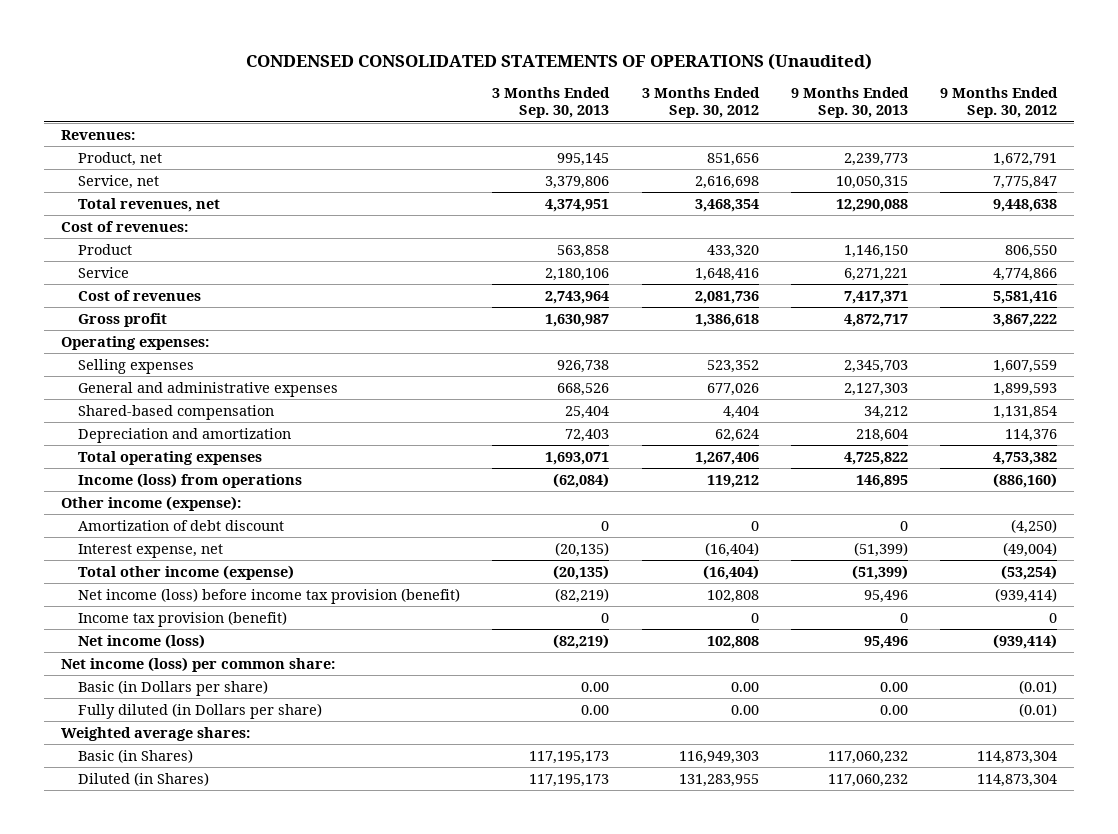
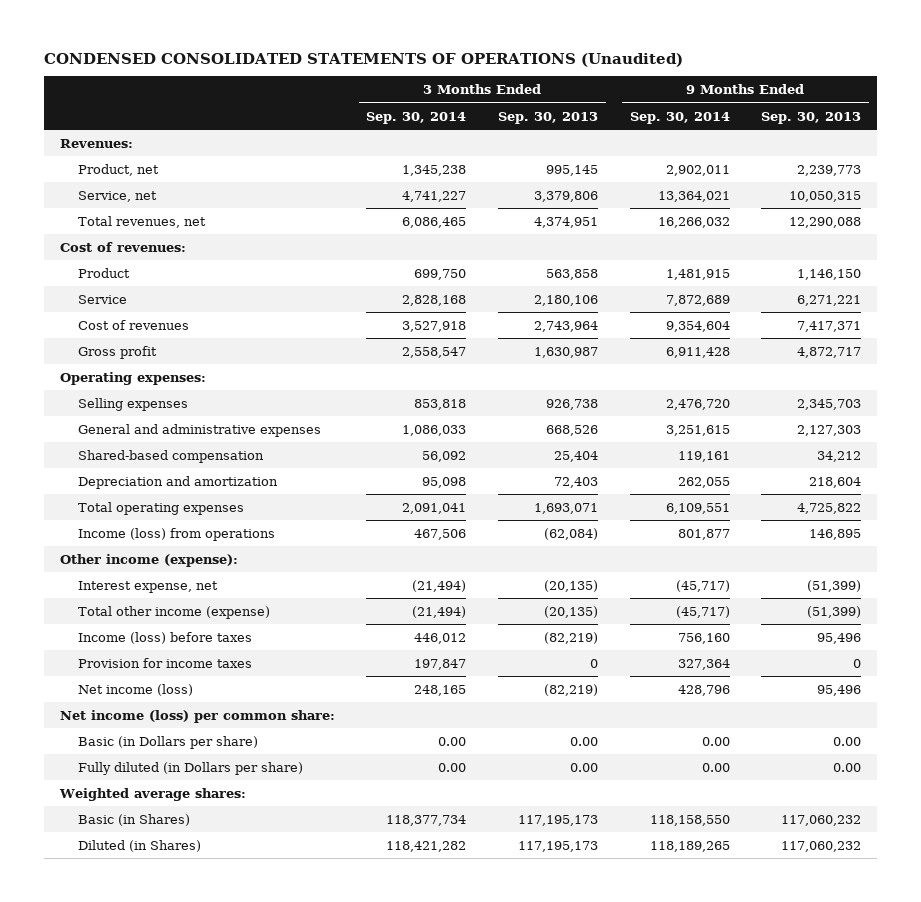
[641,87,760,119] 3 Months Ended Sep. 30, 2012 -> none
[940,87,1059,119] 9 Months Ended Sep. 30, 2012 -> none
none -> [366,111,467,124] Sep. 30, 2014
none -> [629,111,730,124] Sep. 30, 2014
[77,519,284,531] Amortization of debt discount -> none
[77,587,460,604] Net income (loss) before income tax provision (benefit) -> [77,631,252,644] Income (loss) before taxes
[77,610,287,627] Income tax provision (benefit) -> [77,657,252,668] Provision for income taxes

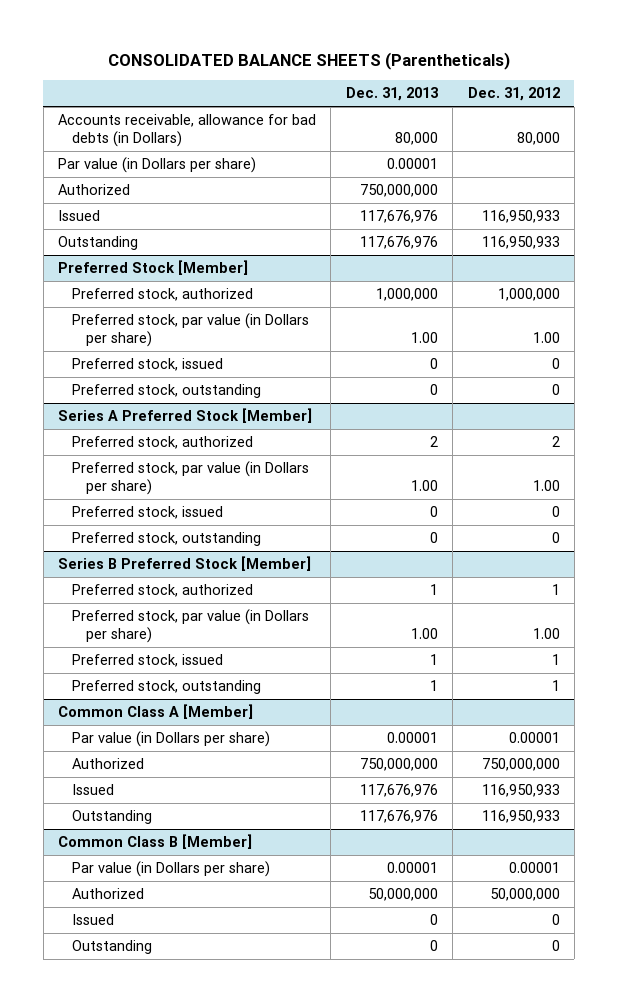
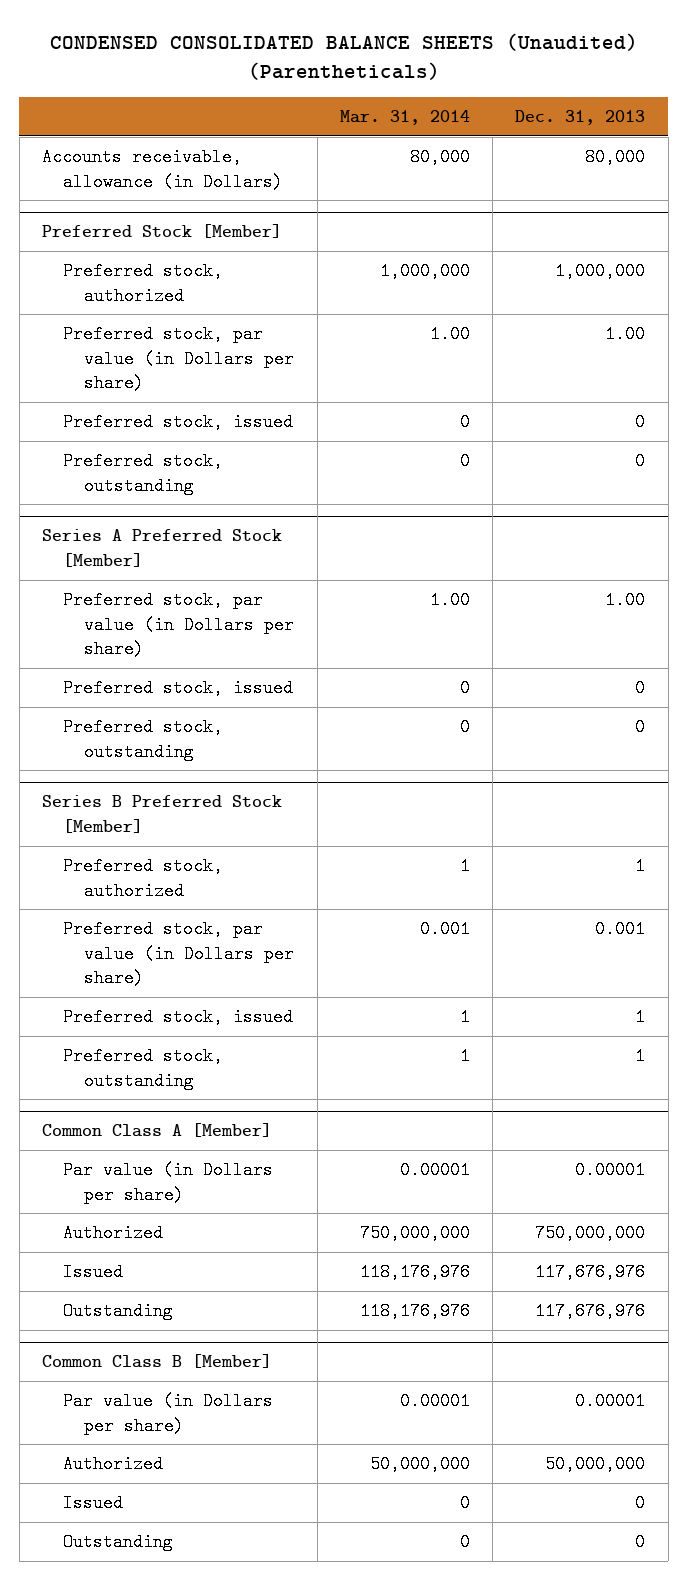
[107,51,510,70] CONSOLIDATED BALANCE SHEETS (Parentheticals) -> [49,32,638,81] CONDENSED CONSOLIDATED BALANCE SHEETS (Unaudited) (Parentheticals)
[467,87,560,102] Dec. 31, 2012 -> none
none -> [339,110,470,126] Mar. 31, 2014
[58,157,257,174] Par value (in Dollars per share) -> none
[58,184,131,196] Authorized -> none
[58,210,101,222] Issued -> none
[58,236,139,251] Outstanding -> none
[58,114,317,148] Accounts receivable, allowance for bad debts (in Dollars) -> [41,148,284,191] Accounts receivable, allowance (in Dollars)
[72,436,254,450] Preferred stock, authorized -> none
[410,628,438,640] 1.00 -> [595,920,646,939] 0.001

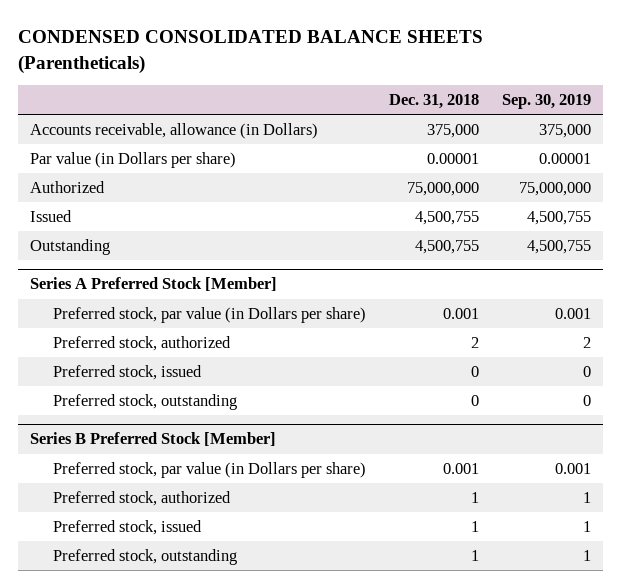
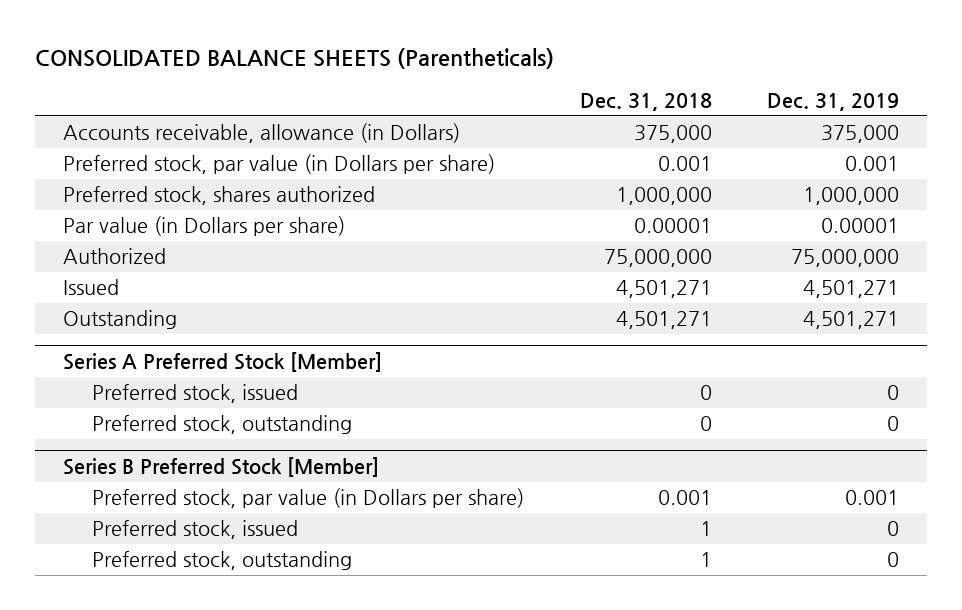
[17,30,483,74] CONDENSED CONSOLIDATED BALANCE SHEETS (Parentheticals) -> [34,47,554,69] CONSOLIDATED BALANCE SHEETS (Parentheticals)
[502,94,592,110] Sep. 30, 2019 -> none
none -> [767,92,900,111] Dec. 31, 2019
none -> [62,154,495,175] Preferred stock, par value (in Dollars per share)
none -> [62,186,375,206] Preferred stock, shares authorized
[414,211,479,226] 4,500,755 -> [615,280,712,299] 4,501,271
[414,240,479,255] 4,500,755 -> [615,311,712,330] 4,501,271
[52,307,366,324] Preferred stock, par value (in Dollars per share) -> none
[52,336,231,352] Preferred stock, authorized -> none
[52,491,231,507] Preferred stock, authorized -> none

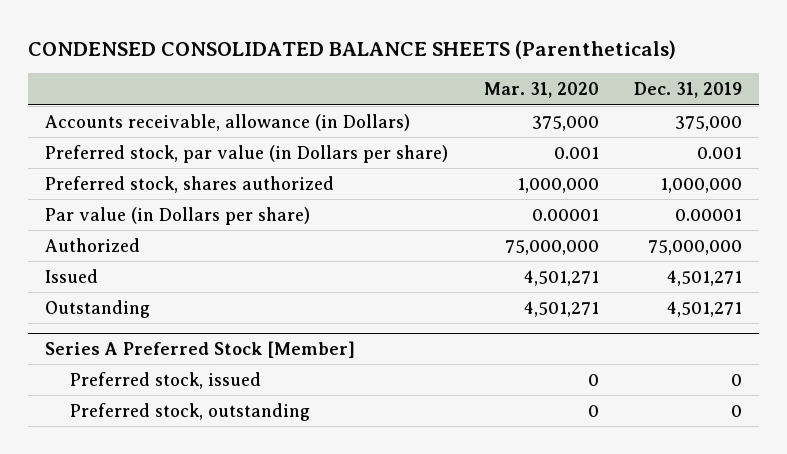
[34,47,554,69] CONSOLIDATED BALANCE SHEETS (Parentheticals) -> [27,39,676,59] CONDENSED CONSOLIDATED BALANCE SHEETS (Parentheticals)
[579,92,712,111] Dec. 31, 2018 -> none
none -> [483,82,599,99] Mar. 31, 2020
[62,457,379,478] Series B Preferred Stock [Member] -> none
[92,488,525,509] Preferred stock, par value (in Dollars per share) -> none
[92,520,299,540] Preferred stock, issued -> none
[92,551,353,571] Preferred stock, outstanding -> none

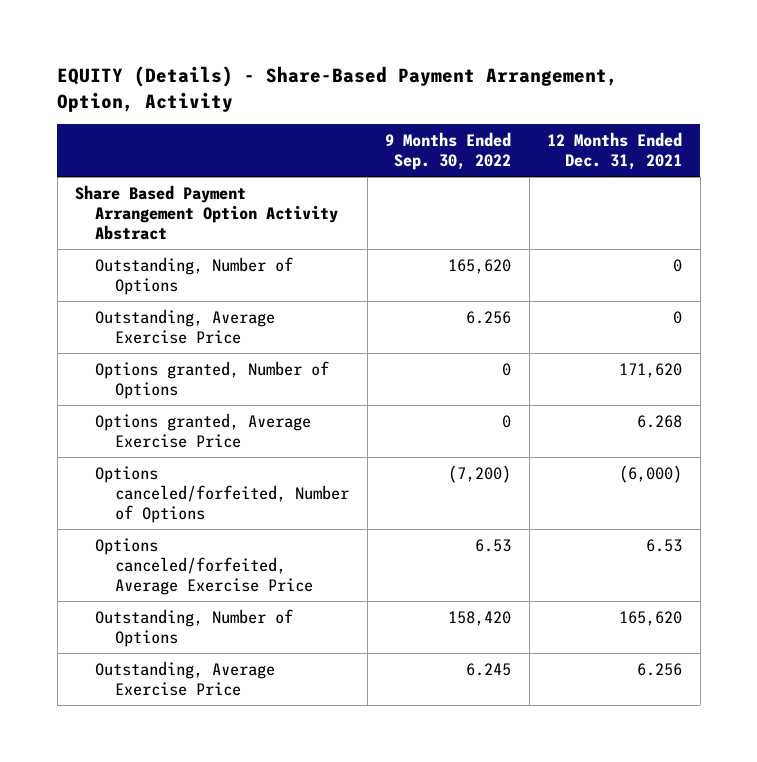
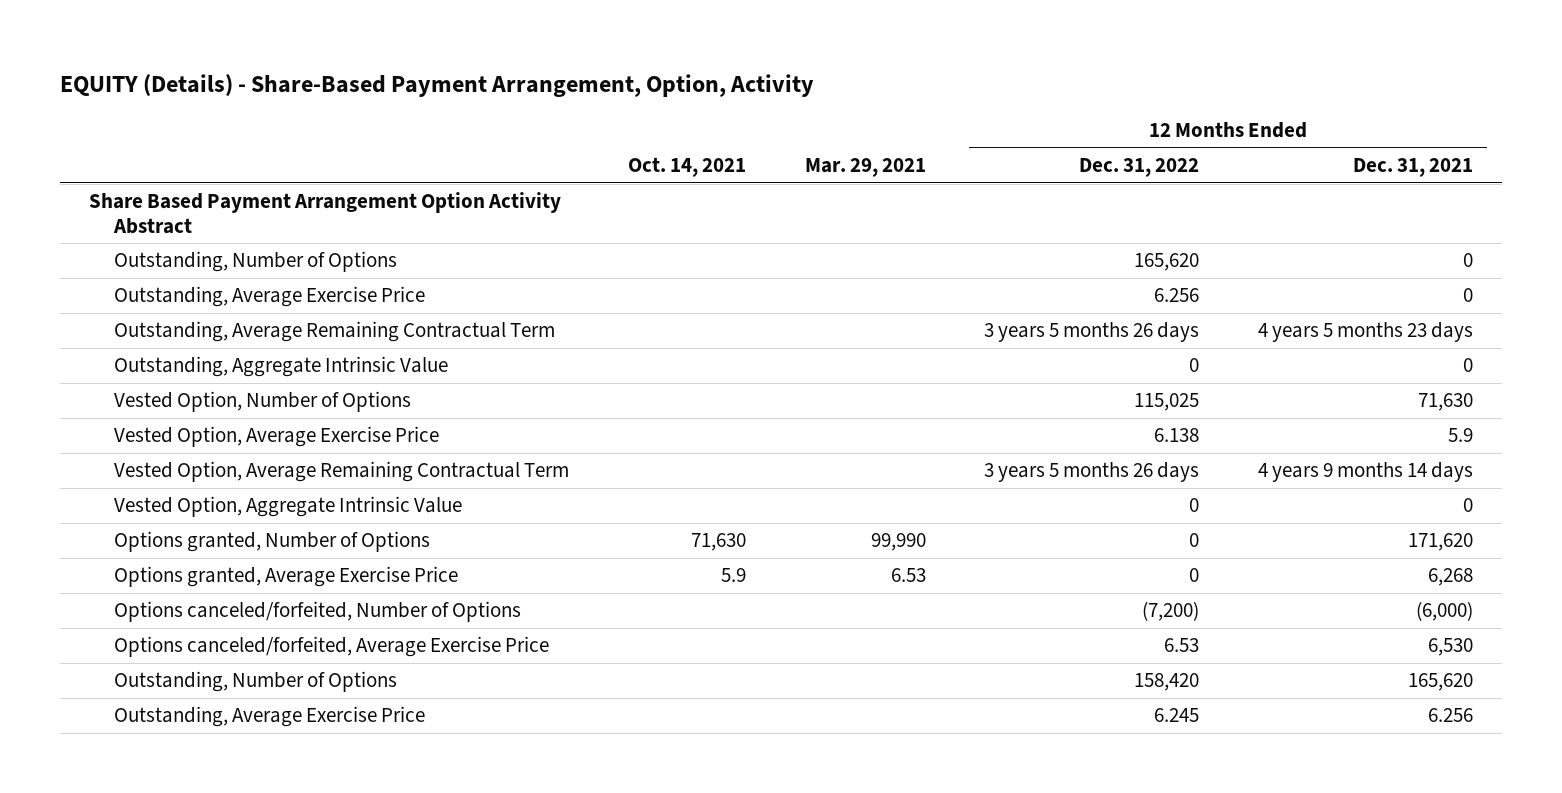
[385,132,512,170] 9 Months Ended Sep. 30, 2022 -> none
none -> [627,156,746,177] Oct. 14, 2021
none -> [804,157,926,177] Mar. 29, 2021
none -> [1079,157,1200,177] Dec. 31, 2022
none -> [114,321,556,343] Outstanding, Average Remaining Contractual Term
none -> [114,356,449,378] Outstanding, Aggregate Intrinsic Value
none -> [114,391,412,413] Vested Option, Number of Options
none -> [114,426,440,448] Vested Option, Average Exercise Price
none -> [114,461,570,483] Vested Option, Average Remaining Contractual Term
none -> [114,496,463,518] Vested Option, Aggregate Intrinsic Value
[637,414,683,428] 6.268 -> [1427,568,1473,587] 6,268
[646,538,683,552] 6.53 -> [1427,638,1473,657] 6,530

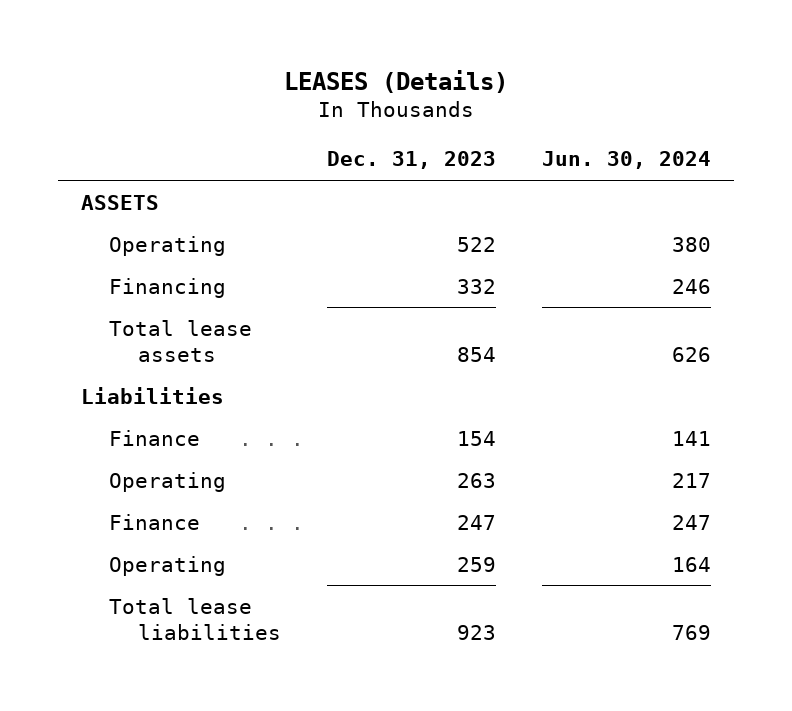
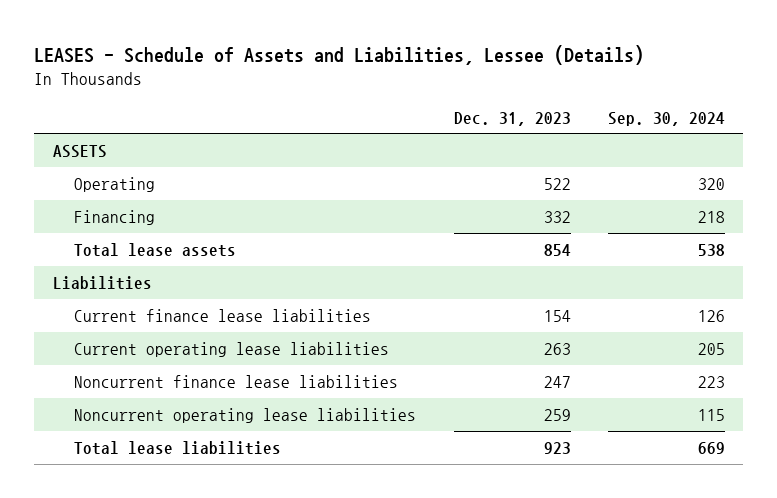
[283,69,508,93] LEASES (Details) -> [34,44,645,65] LEASES - Schedule of Assets and Liabilities, Lessee (Details)
[541,151,711,170] Jun. 30, 2024 -> none
none -> [607,111,725,126] Sep. 30, 2024
[109,429,201,446] Finance -> [74,308,372,322] Current finance lease liabilities
[109,471,227,492] Operating -> [74,341,390,357] Current operating lease liabilities
[109,513,201,530] Finance -> [74,374,399,388] Noncurrent finance lease liabilities
[109,555,227,576] Operating -> [74,407,417,423] Noncurrent operating lease liabilities

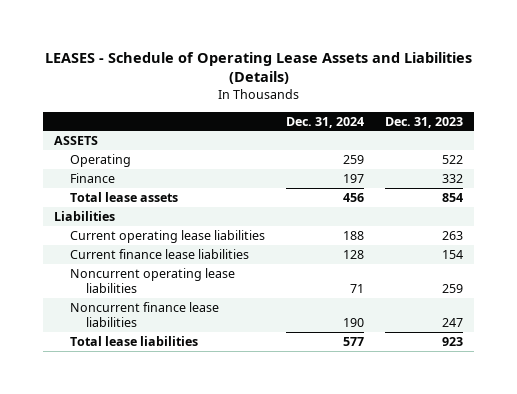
[34,44,645,65] LEASES - Schedule of Assets and Liabilities, Lessee (Details) -> [44,51,472,85] LEASES - Schedule of Operating Lease Assets and Liabilities (Details)
[607,111,725,126] Sep. 30, 2024 -> none
none -> [286,116,365,128] Dec. 31, 2024
[74,209,156,225] Financing -> [69,172,115,183] Finance
[74,308,372,322] Current finance lease liabilities -> [69,248,249,259] Current finance lease liabilities
[74,374,399,388] Noncurrent finance lease liabilities -> [69,301,219,328] Noncurrent finance lease liabilities

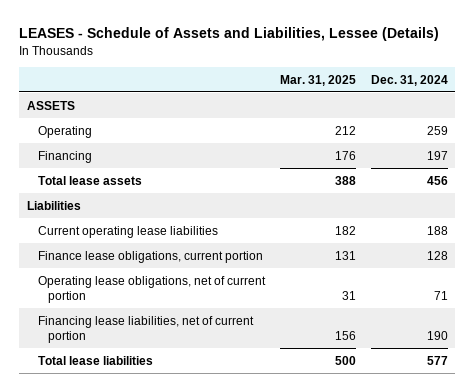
[44,51,472,85] LEASES - Schedule of Operating Lease Assets and Liabilities (Details) -> [19,27,440,42] LEASES - Schedule of Assets and Liabilities, Lessee (Details)
[385,116,464,128] Dec. 31, 2023 -> none
none -> [279,74,356,86] Mar. 31, 2025
[69,172,115,183] Finance -> [37,150,92,163] Financing
[69,248,249,259] Current finance lease liabilities -> [37,250,263,263] Finance lease obligations, current portion
[69,267,235,294] Noncurrent operating lease liabilities -> [37,275,266,304] Operating lease obligations, net of current portion
[69,301,219,328] Noncurrent finance lease liabilities -> [37,315,254,344] Financing lease liabilities, net of current portion

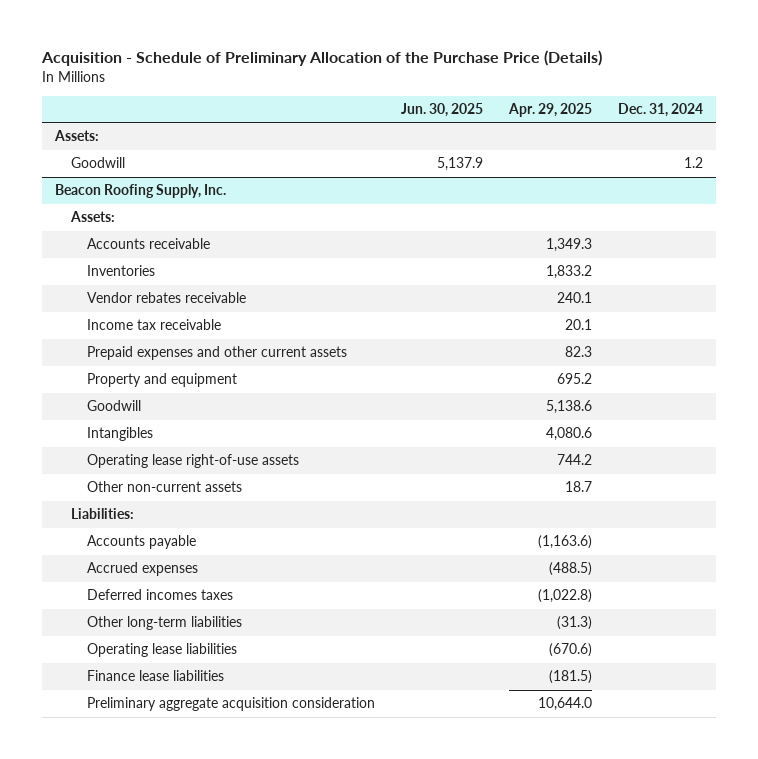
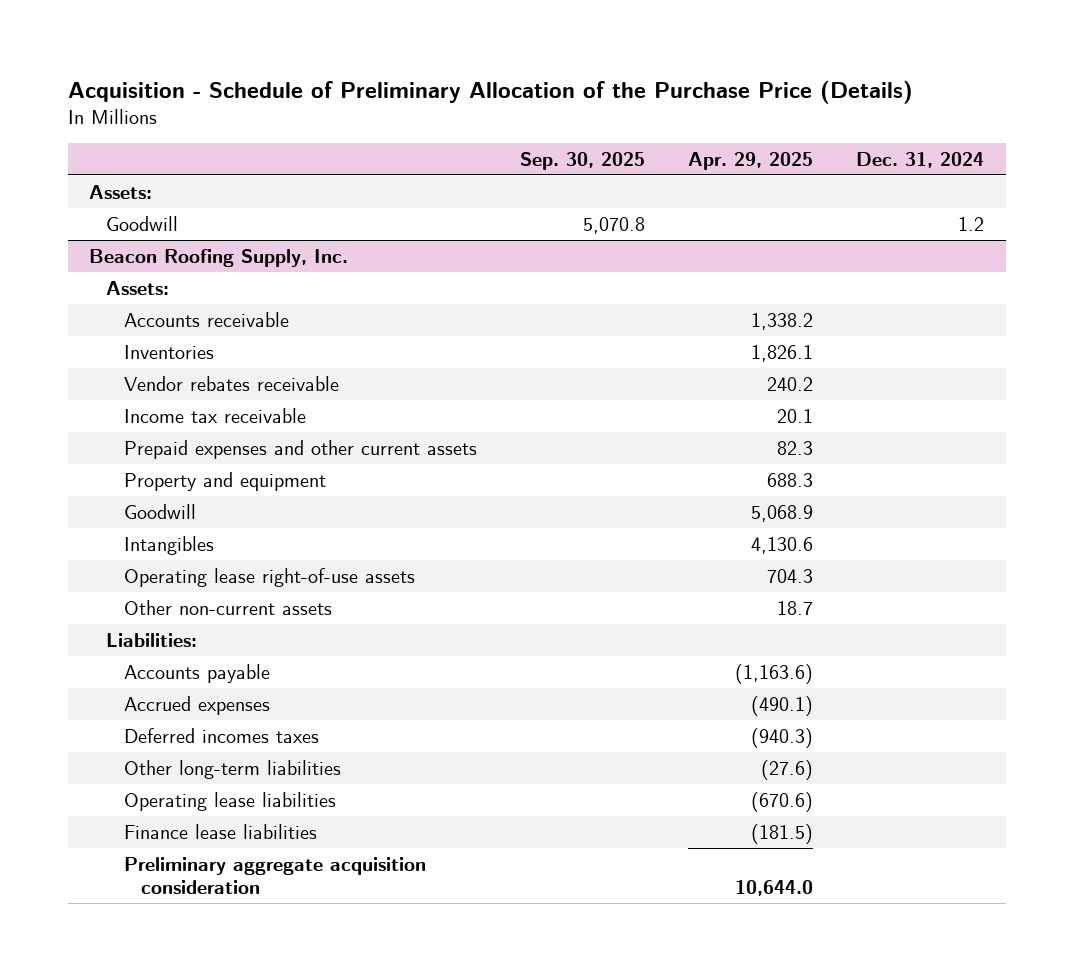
[401,102,484,117] Jun. 30, 2025 -> none
none -> [519,151,645,170] Sep. 30, 2025
[546,238,593,253] 1,349.3 -> [750,312,813,330] 1,338.2
[546,265,593,280] 1,833.2 -> [750,344,813,362] 1,826.1
[557,292,593,304] 240.1 -> [766,376,813,391] 240.2
[557,373,593,385] 695.2 -> [766,472,813,487] 688.3
[546,400,593,415] 5,138.6 -> [750,504,813,522] 5,068.9
[546,427,593,442] 4,080.6 -> [750,536,813,554] 4,130.6
[557,454,593,466] 744.2 -> [766,568,813,583] 704.3
[549,562,593,577] (488.5) -> [750,695,813,716] (490.1)
[538,589,593,604] (1,022.8) -> [750,727,813,748] (940.3)
[557,616,593,631] (31.3) -> [760,759,813,780] (27.6)

